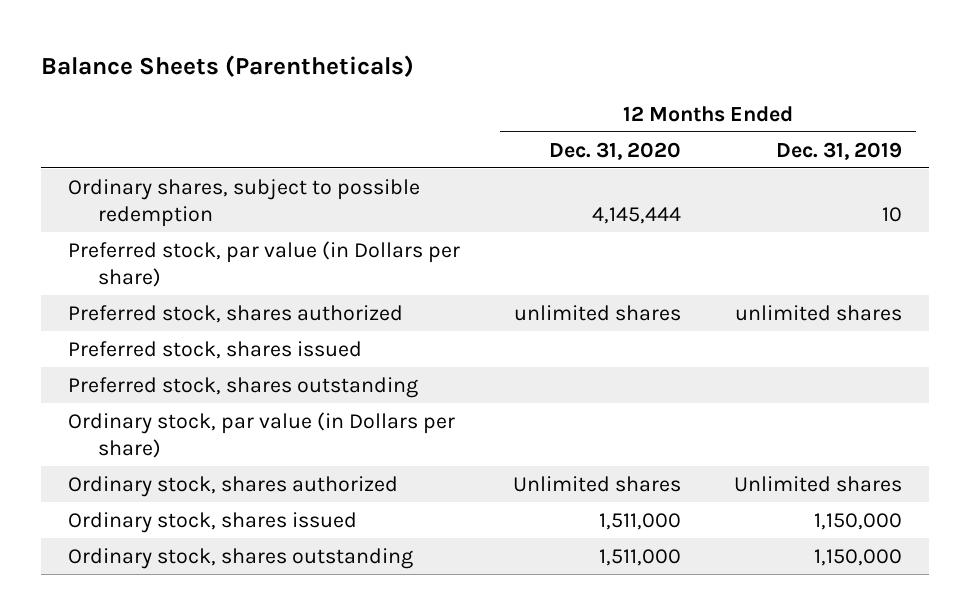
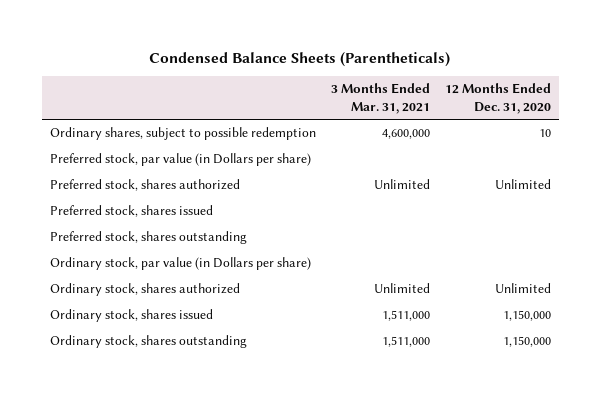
[41,55,415,78] Balance Sheets (Parentheticals) -> [149,51,451,67] Condensed Balance Sheets (Parentheticals)
[776,141,903,160] Dec. 31, 2019 -> none
none -> [330,83,430,114] 3 Months Ended Mar. 31, 2021
[592,206,682,224] 4,145,444 -> [539,129,552,138] 10
[514,304,682,321] unlimited shares -> [495,179,552,190] Unlimited
[513,475,682,492] Unlimited shares -> [495,283,552,294] Unlimited
[599,512,682,530] 1,511,000 -> [503,310,552,322] 1,150,000
[599,548,682,566] 1,511,000 -> [503,336,552,348] 1,150,000

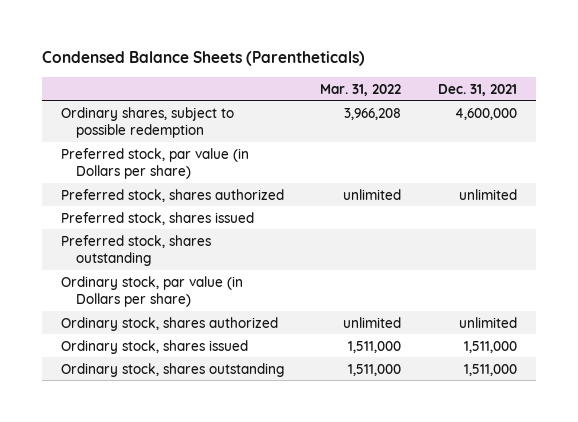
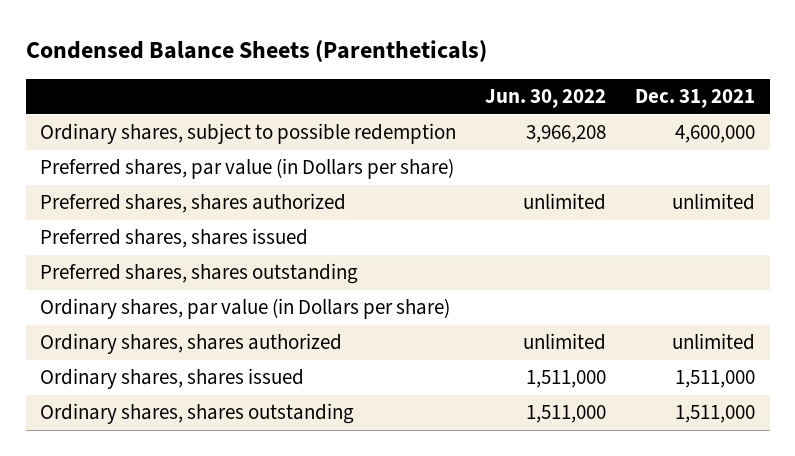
[320,83,402,96] Mar. 31, 2022 -> none
none -> [485,89,607,109] Jun. 30, 2022
[60,147,249,180] Preferred stock, par value (in Dollars per share) -> [40,158,455,180] Preferred shares, par value (in Dollars per share)
[60,188,284,202] Preferred stock, shares authorized -> [40,193,347,214] Preferred shares, shares authorized
[60,211,254,225] Preferred stock, shares issued -> [40,228,309,249] Preferred shares, shares issued
[60,234,211,267] Preferred stock, shares outstanding -> [40,263,359,285] Preferred shares, shares outstanding
[60,275,243,308] Ordinary stock, par value (in Dollars per share) -> [40,298,451,320] Ordinary shares, par value (in Dollars per share)
[60,316,278,331] Ordinary stock, shares authorized -> [40,333,343,355] Ordinary shares, shares authorized
[60,339,248,354] Ordinary stock, shares issued -> [40,368,305,390] Ordinary shares, shares issued
[60,362,284,377] Ordinary stock, shares outstanding -> [40,403,355,425] Ordinary shares, shares outstanding

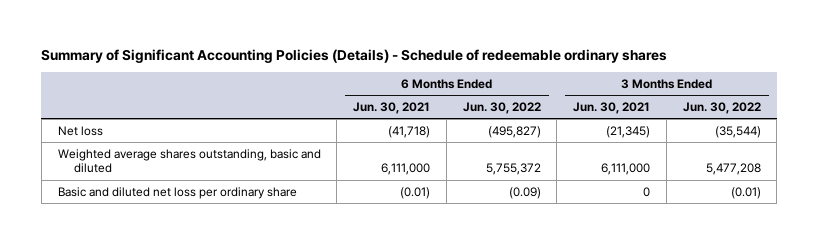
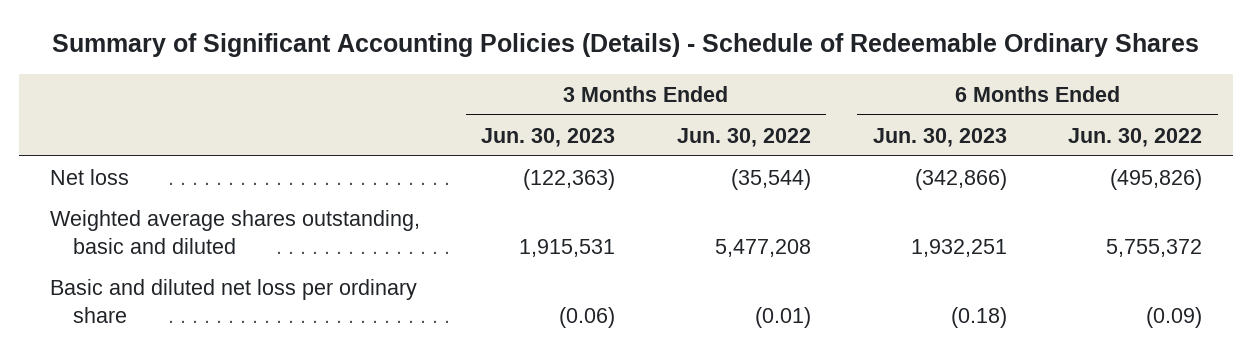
[41,49,668,64] Summary of Significant Accounting Policies (Details) - Schedule of redeemable ordinary shares -> [51,33,1199,58] Summary of Significant Accounting Policies (Details) - Schedule of Redeemable Ordinary Shares
[353,101,431,114] Jun. 30, 2021 -> none
[573,101,651,114] Jun. 30, 2021 -> none
none -> [481,127,616,147] Jun. 30, 2023
none -> [872,127,1007,147] Jun. 30, 2023
[487,125,541,138] (495,827) -> [1110,168,1203,190] (495,826)

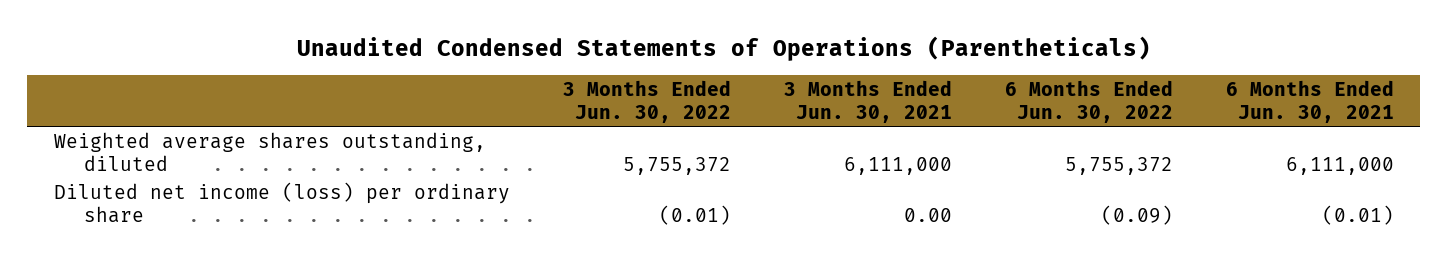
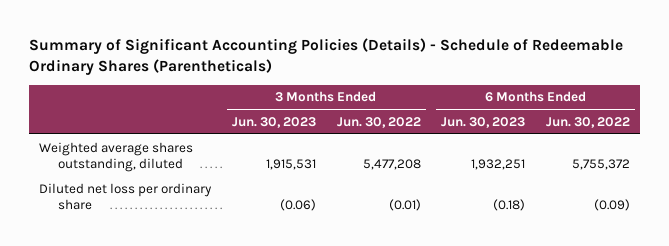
[296,36,1151,62] Unaudited Condensed Statements of Operations (Parentheticals) -> [29,38,624,76] Summary of Significant Accounting Policies (Details) - Schedule of Redeemable Ordinary Shares (Parentheticals)
[783,80,952,123] 3 Months Ended Jun. 30, 2021 -> none
[1225,80,1394,123] 6 Months Ended Jun. 30, 2021 -> none
none -> [232,116,317,128] Jun. 30, 2023
none -> [441,116,526,128] Jun. 30, 2023
[622,156,731,175] 5,755,372 -> [362,159,421,171] 5,477,208
[53,181,510,223] Diluted net income (loss) per ordinary share -> [39,182,213,211] Diluted net loss per ordinary share

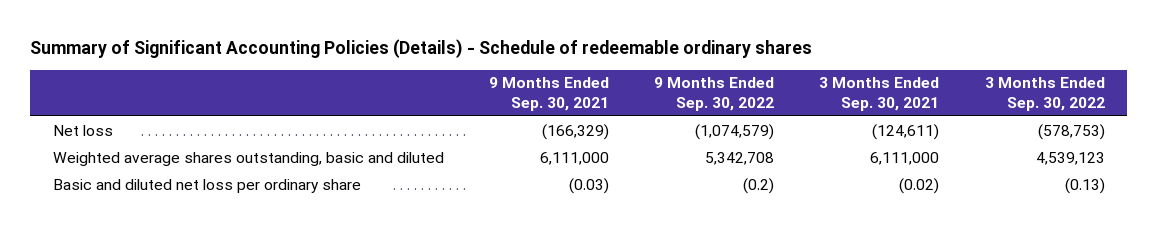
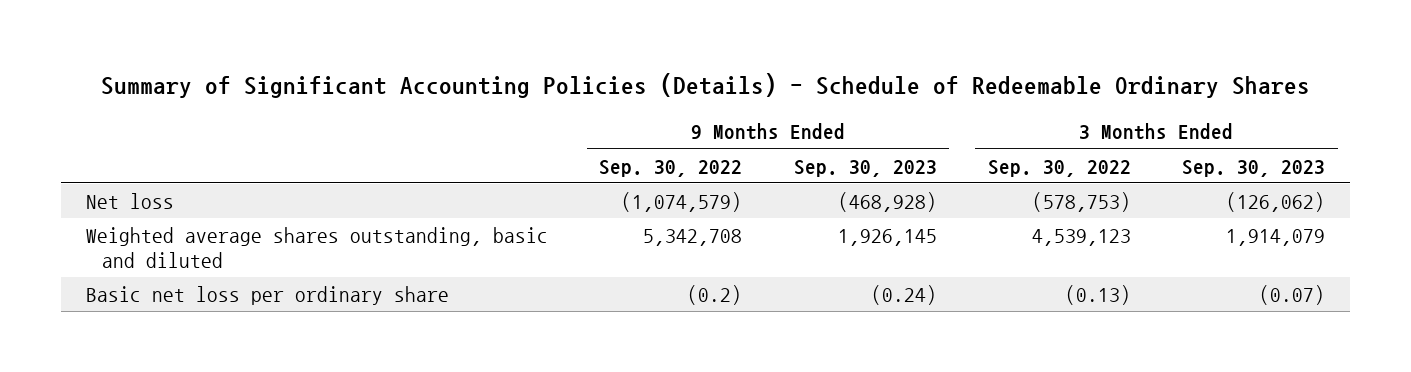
[30,39,813,59] Summary of Significant Accounting Policies (Details) - Schedule of redeemable ordinary shares -> [100,73,1310,99] Summary of Significant Accounting Policies (Details) - Schedule of Redeemable Ordinary Shares
[489,77,610,111] 9 Months Ended Sep. 30, 2021 -> none
[819,77,940,111] 3 Months Ended Sep. 30, 2021 -> none
none -> [793,159,937,177] Sep. 30, 2023
none -> [1181,159,1325,177] Sep. 30, 2023
[52,178,361,193] Basic and diluted net loss per ordinary share -> [86,285,450,305] Basic net loss per ordinary share

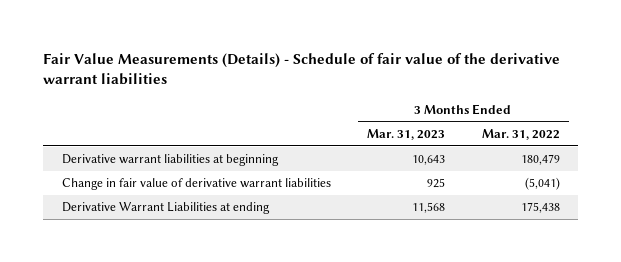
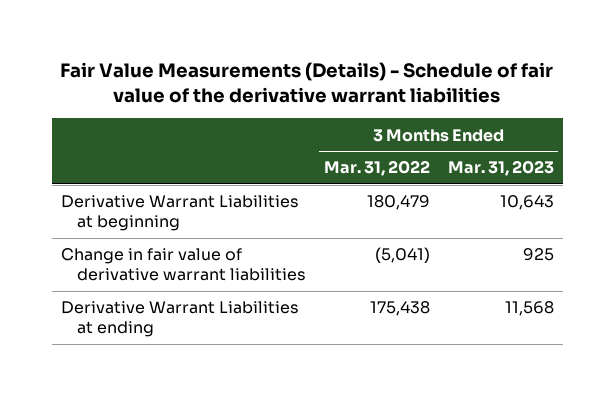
[61,154,279,167] Derivative warrant liabilities at beginning -> [60,195,299,232] Derivative Warrant Liabilities at beginning

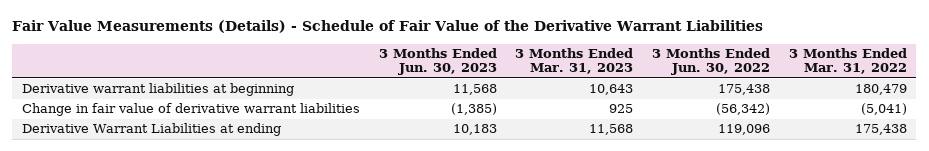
[60,61,554,104] Fair Value Measurements (Details) - Schedule of fair value of the derivative warrant liabilities -> [12,20,764,34] Fair Value Measurements (Details) - Schedule of Fair Value of the Derivative Warrant Liabilities
none -> [378,48,497,76] 3 Months Ended Jun. 30, 2023
none -> [652,48,771,76] 3 Months Ended Jun. 30, 2022
[60,195,299,232] Derivative Warrant Liabilities at beginning -> [21,83,294,97] Derivative warrant liabilities at beginning

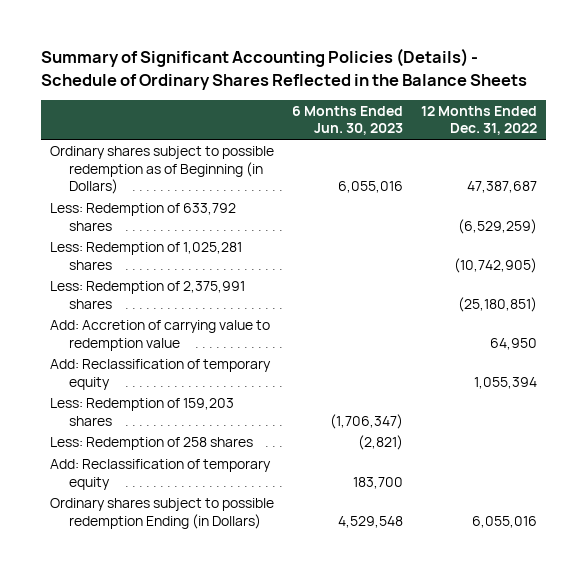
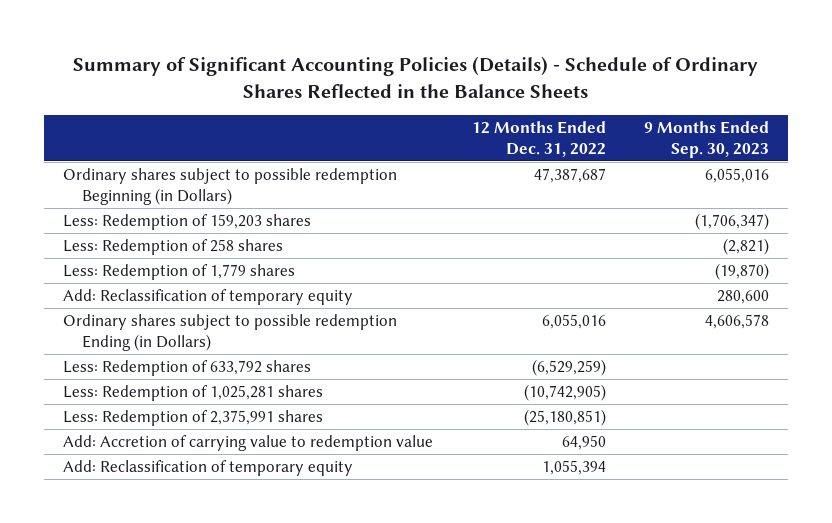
[292,105,404,136] 6 Months Ended Jun. 30, 2023 -> none
none -> [643,121,769,158] 9 Months Ended Sep. 30, 2023
[50,145,275,195] Ordinary shares subject to possible redemption as of Beginning (in Dollars) -> [63,168,398,205] Ordinary shares subject to possible redemption Beginning (in Dollars)
[50,397,235,426] Less: Redemption of 159,203 shares -> [63,214,312,231] Less: Redemption of 159,203 shares
[50,436,254,450] Less: Redemption of 258 shares -> [63,239,284,256] Less: Redemption of 258 shares
none -> [63,264,296,281] Less: Redemption of 1,779 shares
[50,458,272,490] Add: Reclassification of temporary equity -> [63,289,354,306] Add: Reclassification of temporary equity
[50,497,275,529] Ordinary shares subject to possible redemption Ending (in Dollars) -> [63,314,398,351] Ordinary shares subject to possible redemption Ending (in Dollars)

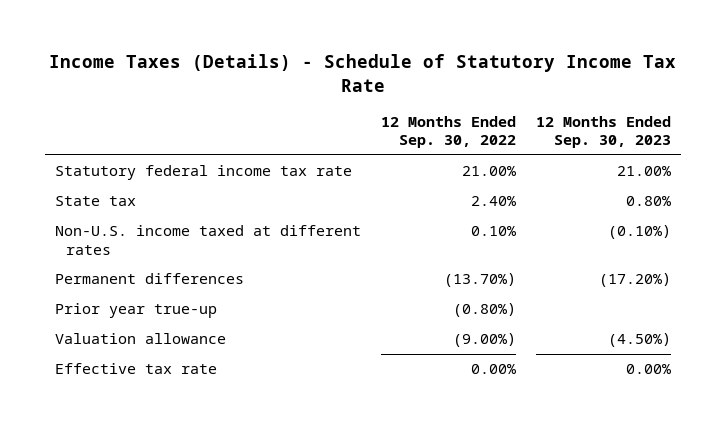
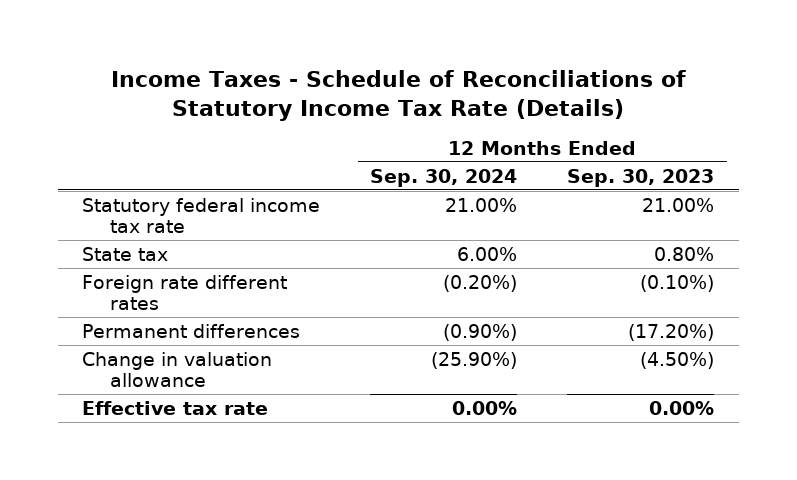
[48,54,676,92] Income Taxes (Details) - Schedule of Statutory Income Tax Rate -> [111,69,687,121] Income Taxes - Schedule of Reconciliations of Statutory Income Tax Rate (Details)
[380,116,516,149] 12 Months Ended Sep. 30, 2022 -> none
none -> [370,168,518,187] Sep. 30, 2024
[54,225,361,255] Non-U.S. income taxed at different rates -> [82,274,288,311] Foreign rate different rates
[54,303,217,319] Prior year true-up -> none
[54,333,226,345] Valuation allowance -> [82,351,273,388] Change in valuation allowance

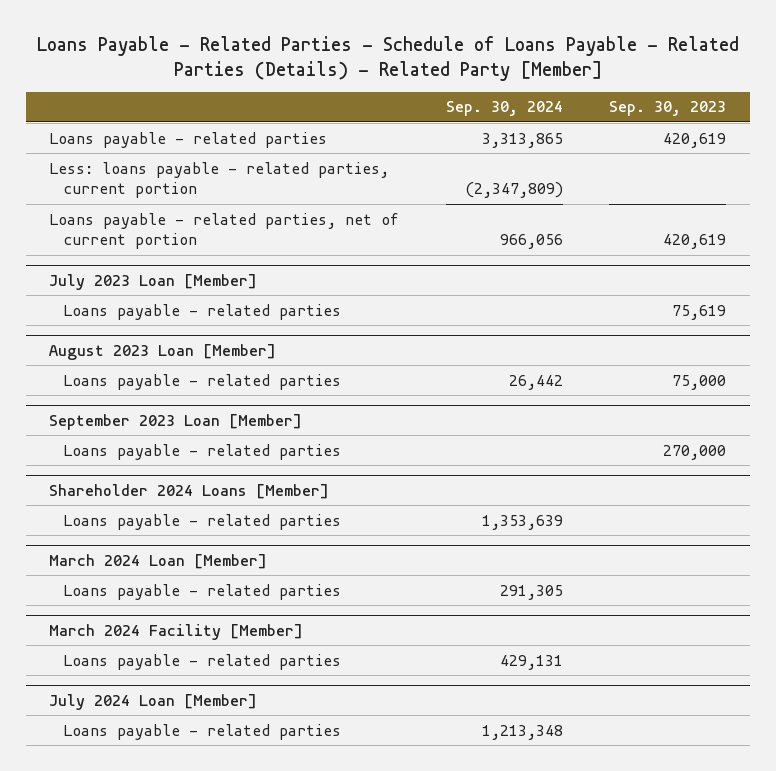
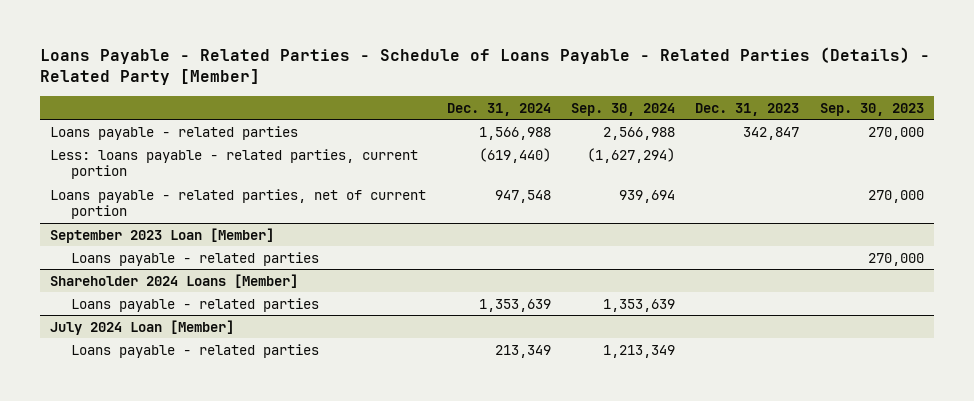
none -> [446,102,551,116] Dec. 31, 2024
none -> [695,102,800,116] Dec. 31, 2023
[49,273,258,290] July 2023 Loan [Member] -> none
[63,303,342,320] Loans payable - related parties -> none
[49,343,277,360] August 2023 Loan [Member] -> none
[63,373,342,390] Loans payable - related parties -> none
[481,132,563,148] 3,313,865 -> [603,126,676,140] 2,566,988
[663,132,727,148] 420,619 -> [867,126,924,140] 270,000
[464,182,563,199] (2,347,809) -> [587,147,676,163] (1,627,294)
[499,234,563,250] 966,056 -> [619,189,676,203] 939,694
[663,234,727,250] 420,619 -> [867,189,924,203] 270,000
[49,553,268,569] March 2024 Loan [Member] -> none
[63,583,342,600] Loans payable - related parties -> none
[49,623,304,640] March 2024 Facility [Member] -> none
[63,653,342,670] Loans payable - related parties -> none
[481,724,563,740] 1,213,348 -> [603,344,676,358] 1,213,349

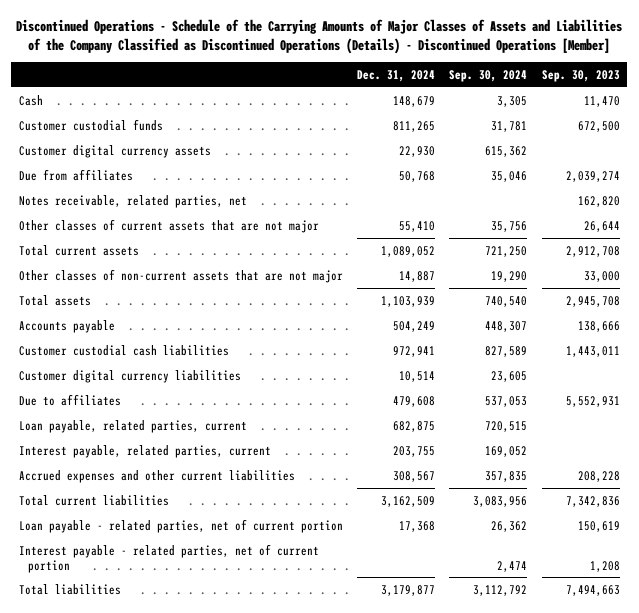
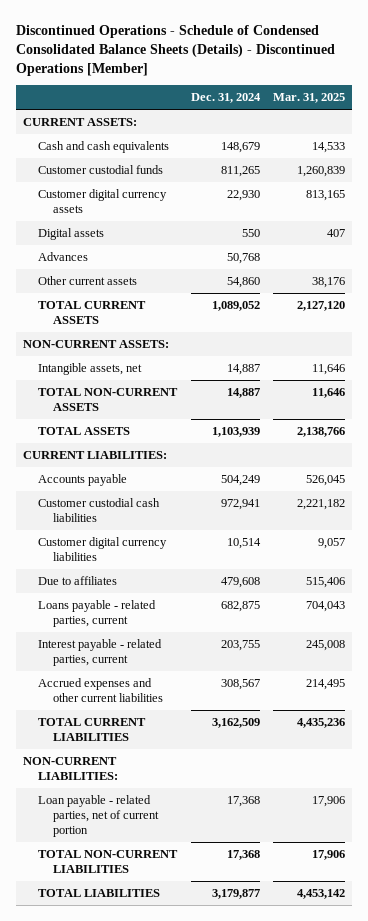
[16,18,623,54] Discontinued Operations - Schedule of the Carrying Amounts of Major Classes of Assets and Liabilities of the Company Classified as Discontinued Operations (Details) - Discontinued Operations [Member] -> [15,24,335,77] Discontinued Operations - Schedule of Condensed Consolidated Balance Sheets (Details) - Discontinued Operations [Member]
[449,69,528,82] Sep. 30, 2024 -> none
[541,69,620,82] Sep. 30, 2023 -> none
none -> [273,93,346,104] Mar. 31, 2025
none -> [22,117,137,126] CURRENT ASSETS:
[18,94,43,106] Cash -> [37,140,169,153] Cash and cash equivalents
[18,194,247,208] Notes receivable, related parties, net -> none
none -> [37,227,104,240] Digital assets
[18,168,133,181] Due from affiliates -> [37,251,88,261] Advances
[18,218,319,233] Other classes of current assets that are not major -> [37,275,137,285] Other current assets
[399,220,436,232] 55,410 -> [226,276,260,288] 54,860
[18,244,139,256] Total current assets -> [37,300,146,324] TOTAL CURRENT ASSETS
none -> [22,339,169,348] NON-CURRENT ASSETS:
none -> [37,362,142,375] Intangible assets, net
[18,268,343,283] Other classes of non-current assets that are not major -> [37,387,178,411] TOTAL NON-CURRENT ASSETS
[18,294,91,306] Total assets -> [37,426,130,435] TOTAL ASSETS
none -> [22,450,167,459] CURRENT LIABILITIES:
[18,419,247,433] Loan payable, related parties, current -> [37,599,156,627] Loans payable - related parties, current
[18,444,271,458] Interest payable, related parties, current -> [37,638,162,666] Interest payable - related parties, current
[18,494,169,506] Total current liabilities -> [37,717,146,741] TOTAL CURRENT LIABILITIES
none -> [22,756,118,780] NON-CURRENT LIABILITIES:
[18,543,319,573] Interest payable - related parties, net of current portion -> none
none -> [37,849,178,873] TOTAL NON-CURRENT LIABILITIES
[18,583,121,595] Total liabilities -> [37,888,160,897] TOTAL LIABILITIES

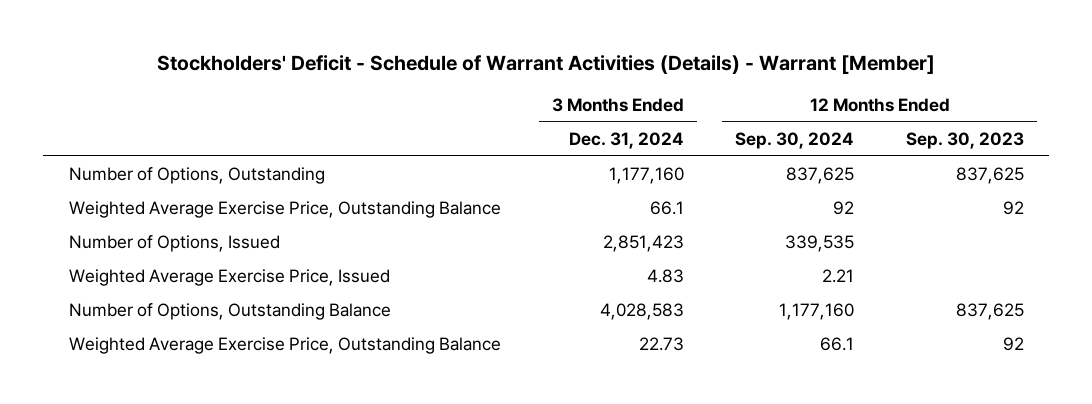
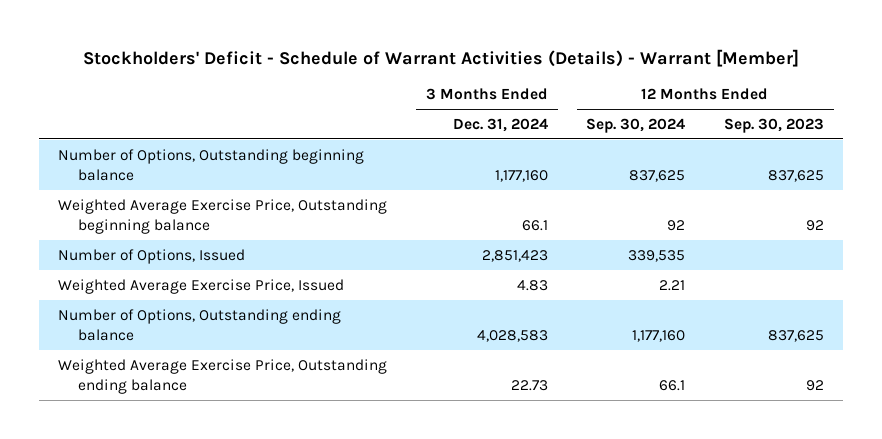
[68,167,325,185] Number of Options, Outstanding -> [58,148,365,181] Number of Options, Outstanding beginning balance
[68,201,501,219] Weighted Average Exercise Price, Outstanding Balance -> [58,198,388,234] Weighted Average Exercise Price, Outstanding beginning balance
[68,303,391,321] Number of Options, Outstanding Balance -> [58,308,342,341] Number of Options, Outstanding ending balance
[68,337,501,355] Weighted Average Exercise Price, Outstanding Balance -> [58,358,388,394] Weighted Average Exercise Price, Outstanding ending balance

